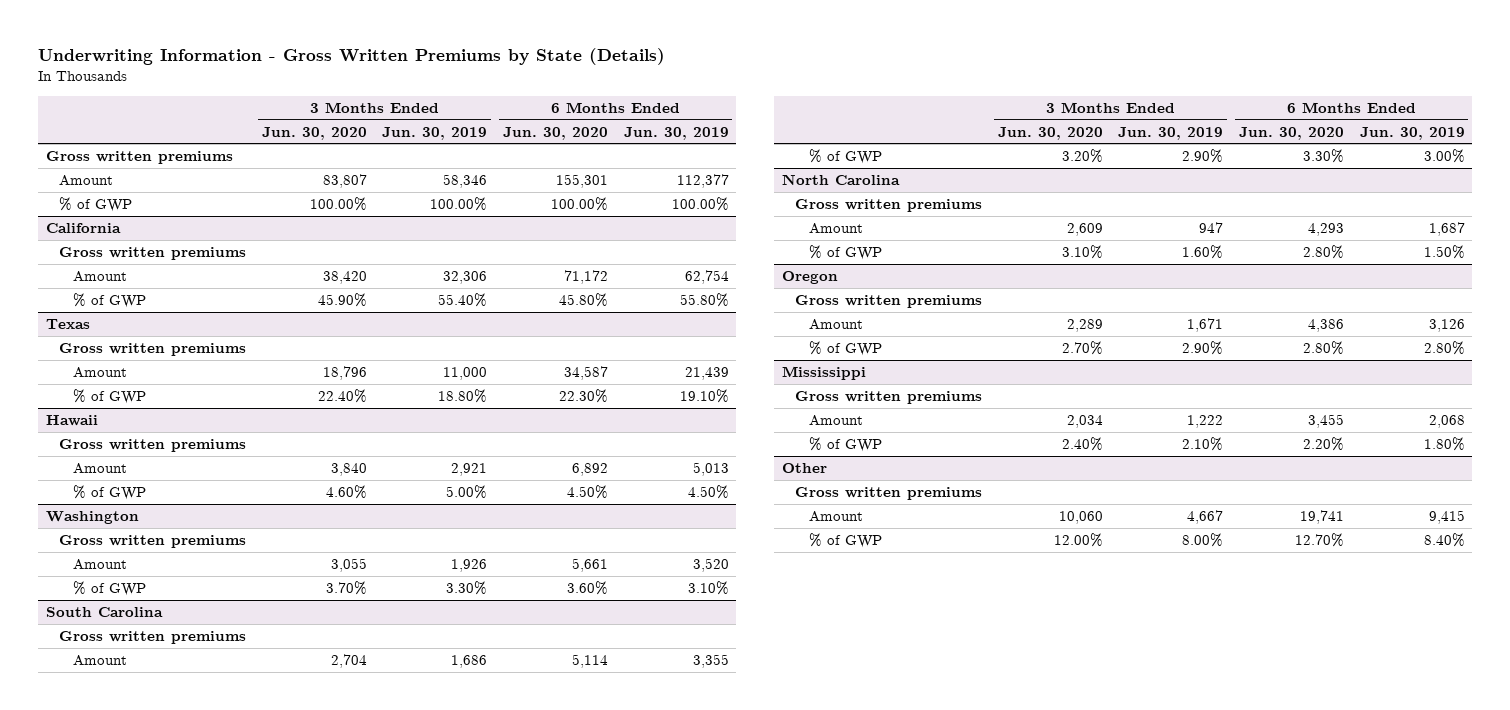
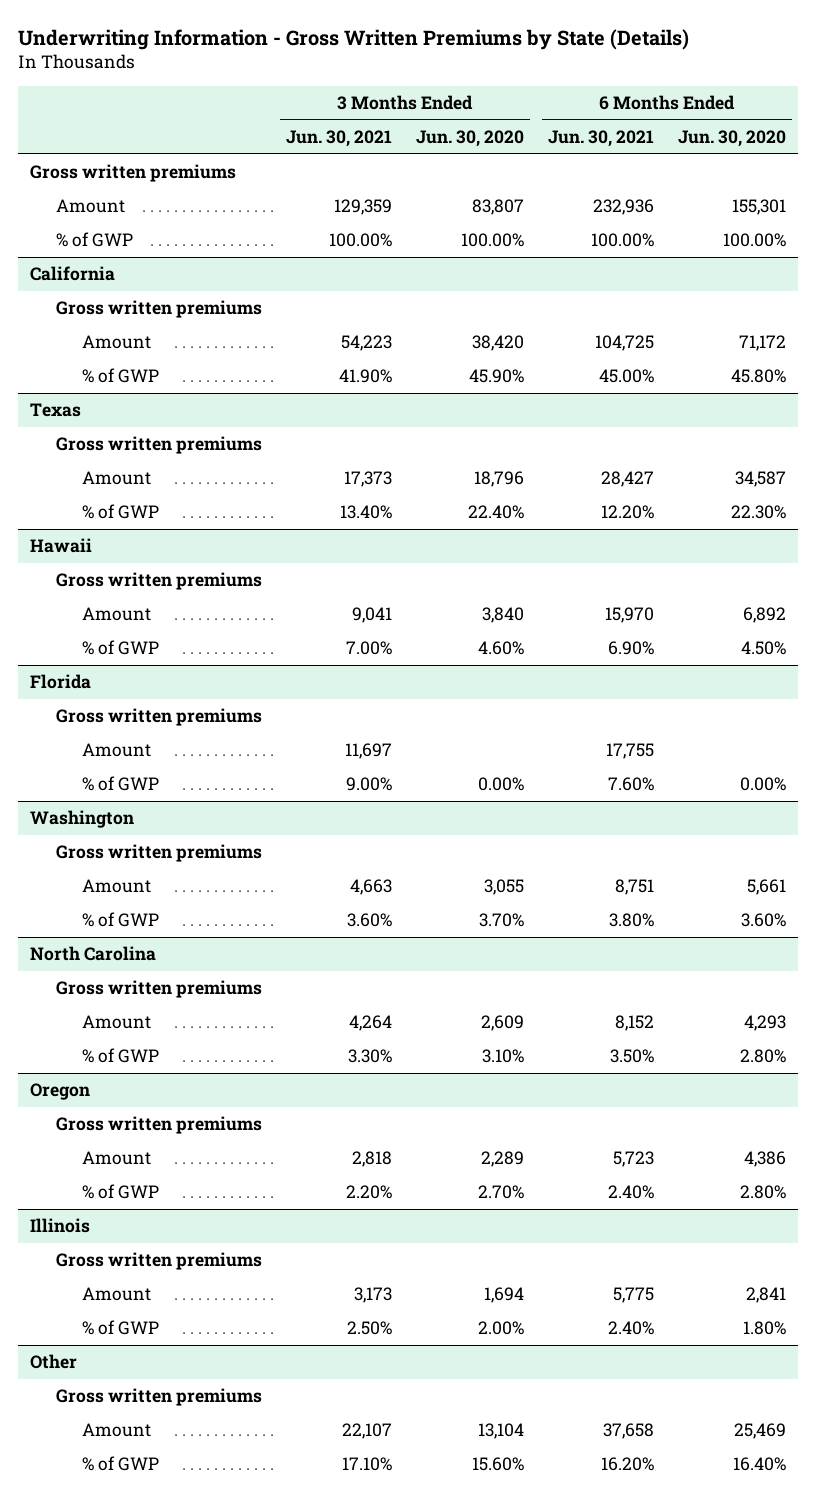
[382,126,488,140] Jun. 30, 2019 -> none
[623,126,729,140] Jun. 30, 2019 -> none
none -> [286,130,393,148] Jun. 30, 2021
none -> [548,130,655,148] Jun. 30, 2021
none -> [29,674,91,690] Florida
none -> [56,708,263,727] Gross written premiums
none -> [82,743,152,758] Amount
none -> [82,776,160,792] % of GWP
[45,606,163,617] South Carolina -> none
[59,630,247,644] Gross written premiums -> none
[72,654,127,666] Amount -> none
[808,148,882,164] % of GWP -> none
[781,365,866,380] Mississippi -> none
none -> [29,1218,90,1234] Illinois
[1066,414,1103,428] 2,034 -> [484,1287,525,1304] 1,694
[1307,413,1344,428] 3,455 -> [746,1287,787,1304] 2,841
[1061,436,1103,451] 2.40% -> [478,1321,525,1336] 2.00%
[1302,436,1344,451] 2.20% -> [743,1321,787,1336] 1.80%
[1058,510,1103,524] 10,060 -> [478,1423,525,1440] 13,104
[1299,509,1344,524] 19,741 -> [734,1423,787,1440] 25,469
[1053,532,1103,547] 12.00% -> [472,1457,525,1472] 15.60%
[1294,532,1344,547] 12.70% -> [733,1457,787,1472] 16.40%

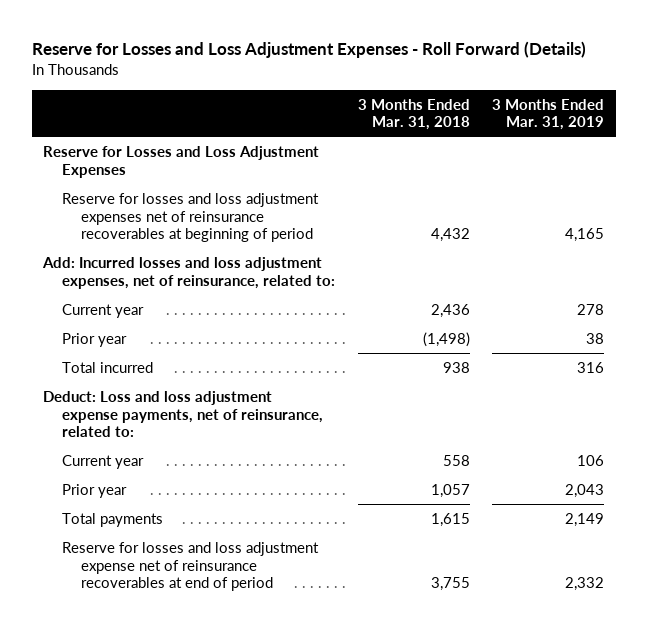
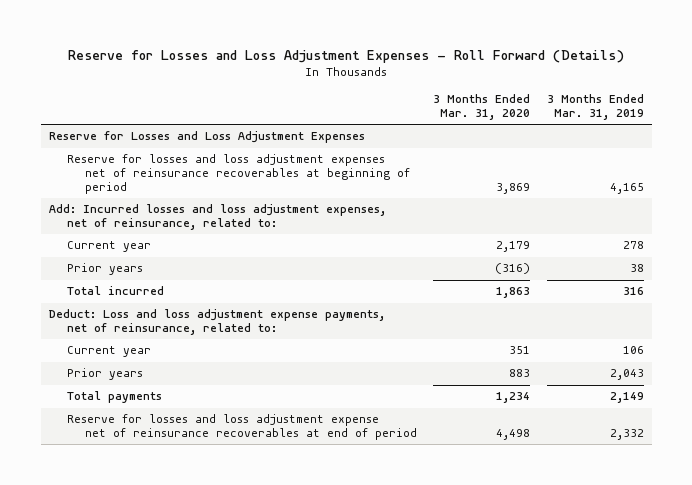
[357,98,470,131] 3 Months Ended Mar. 31, 2018 -> none
none -> [433,94,531,121] 3 Months Ended Mar. 31, 2020
[61,332,127,347] Prior year -> [67,263,144,276] Prior years
[61,483,127,498] Prior year -> [67,368,144,381] Prior years

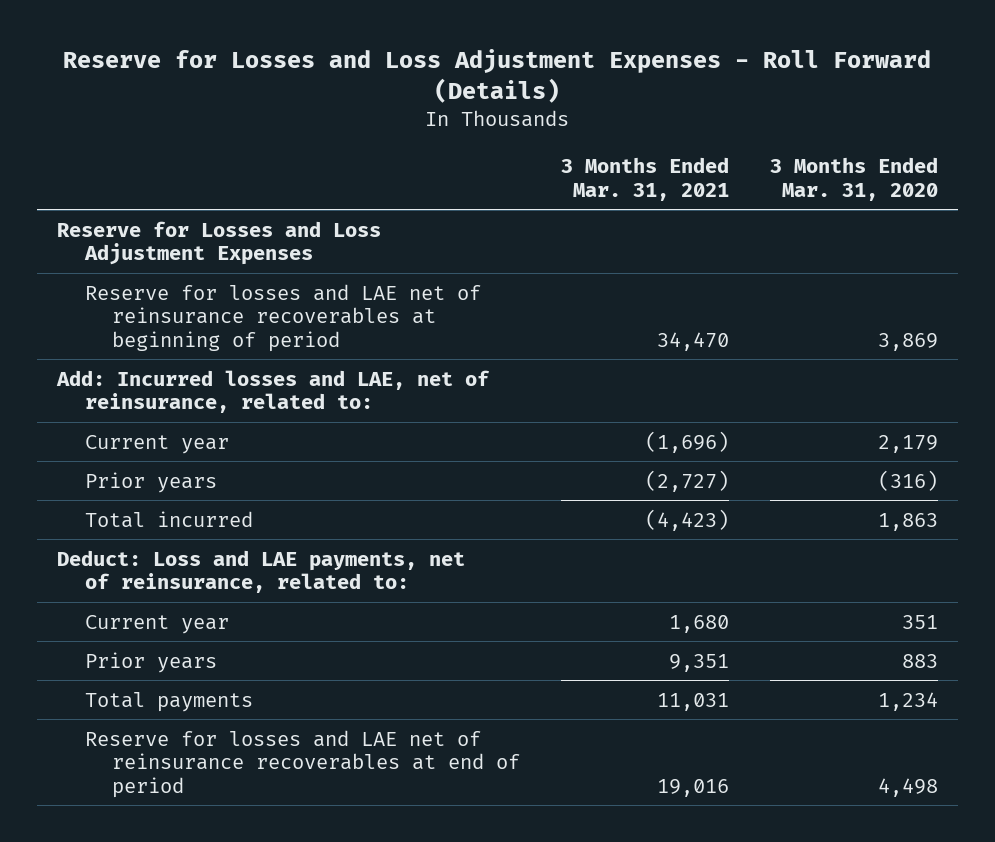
[546,94,644,121] 3 Months Ended Mar. 31, 2019 -> none
none -> [560,157,729,201] 3 Months Ended Mar. 31, 2021
[67,154,411,195] Reserve for losses and loss adjustment expenses net of reinsurance recoverables at beginning of period -> [84,283,481,352] Reserve for losses and LAE net of reinsurance recoverables at beginning of period
[48,204,386,231] Add: Incurred losses and loss adjustment expenses, net of reinsurance, related to: -> [56,369,491,414] Add: Incurred losses and LAE, net of reinsurance, related to:
[48,309,385,336] Deduct: Loss and loss adjustment expense payments, net of reinsurance, related to: -> [57,549,466,594] Deduct: Loss and LAE payments, net of reinsurance, related to:
[67,414,418,441] Reserve for losses and loss adjustment expense net of reinsurance recoverables at end of period -> [84,729,521,798] Reserve for losses and LAE net of reinsurance recoverables at end of period

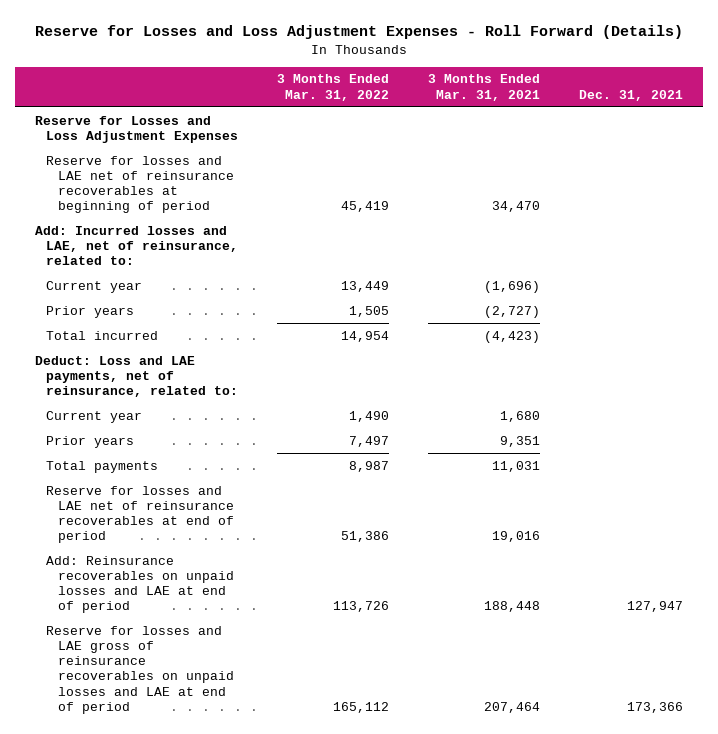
[769,157,938,201] 3 Months Ended Mar. 31, 2020 -> none
none -> [277,74,390,101] 3 Months Ended Mar. 31, 2022
none -> [579,89,684,101] Dec. 31, 2021
none -> [46,555,234,614] Add: Reinsurance recoverables on unpaid losses and LAE at end of period
none -> [46,625,234,714] Reserve for losses and LAE gross of reinsurance recoverables on unpaid losses and LAE at end of period

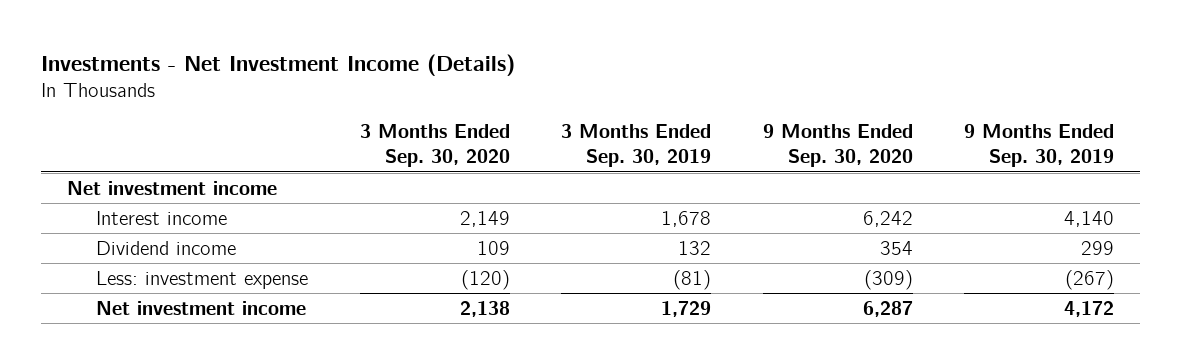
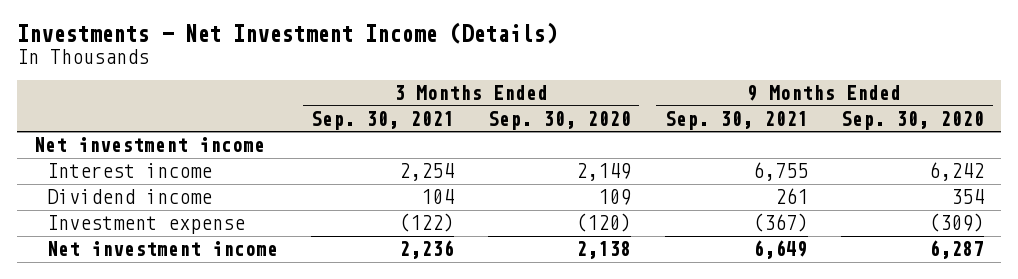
[561,124,712,168] 3 Months Ended Sep. 30, 2019 -> none
[964,124,1115,168] 9 Months Ended Sep. 30, 2019 -> none
none -> [311,111,455,131] Sep. 30, 2021
none -> [664,111,808,131] Sep. 30, 2021
[95,270,308,289] Less: investment expense -> [46,215,245,235] Investment expense

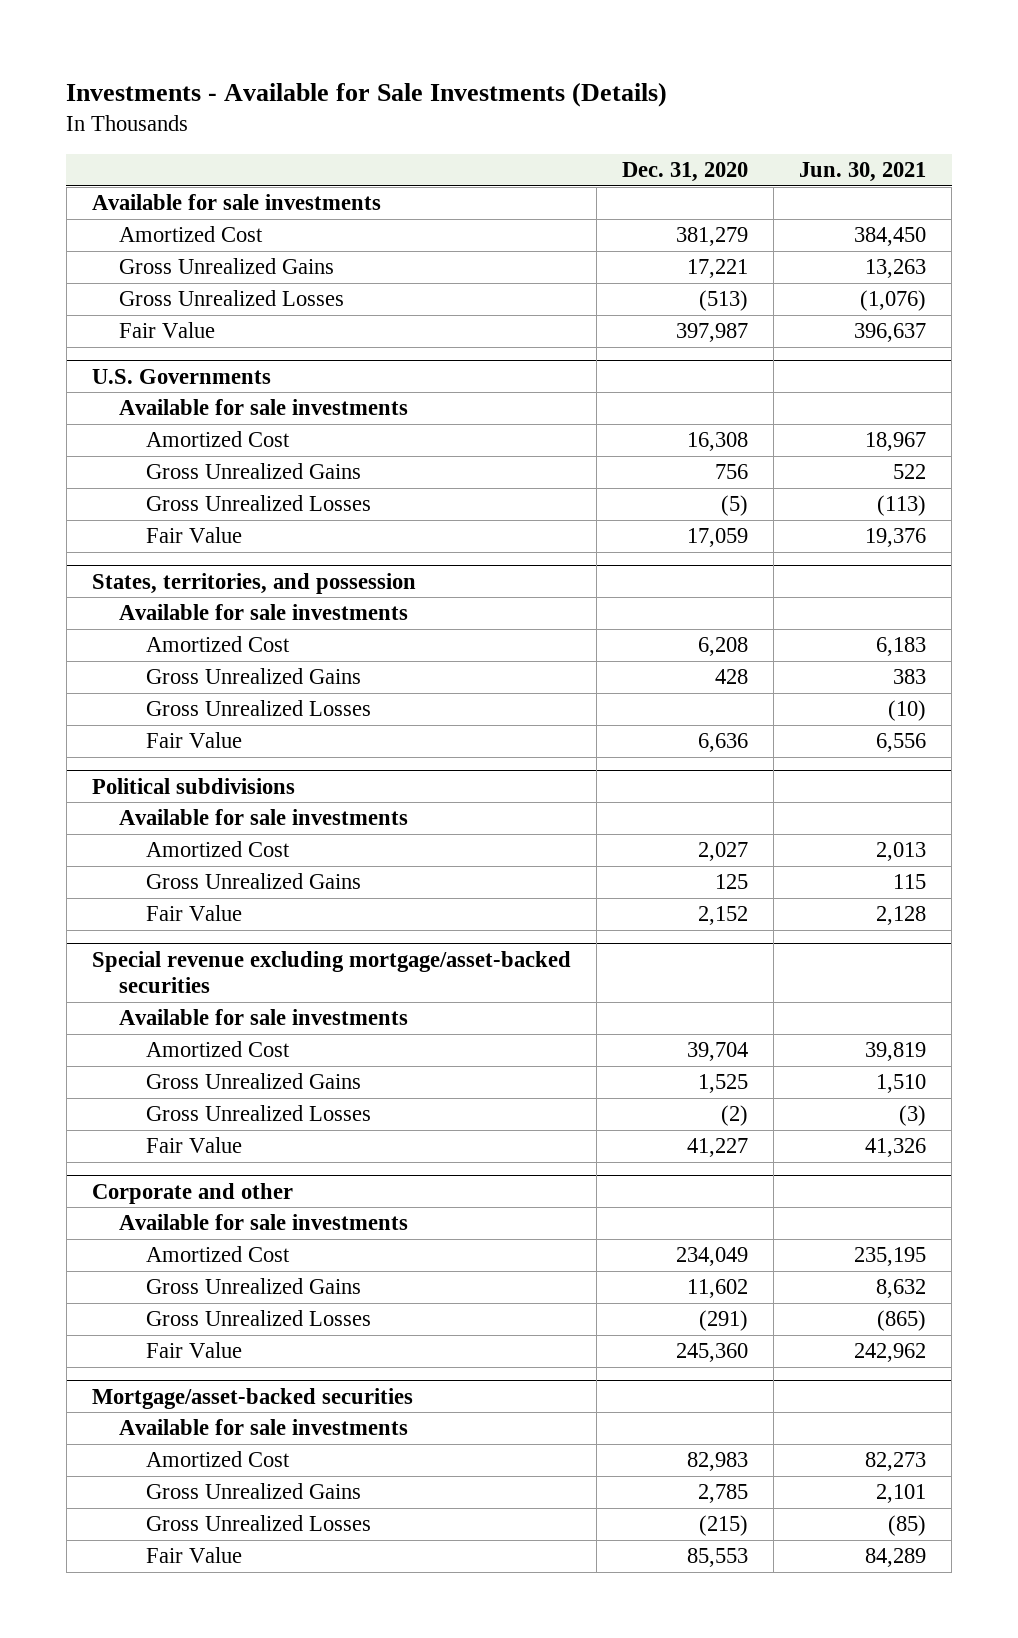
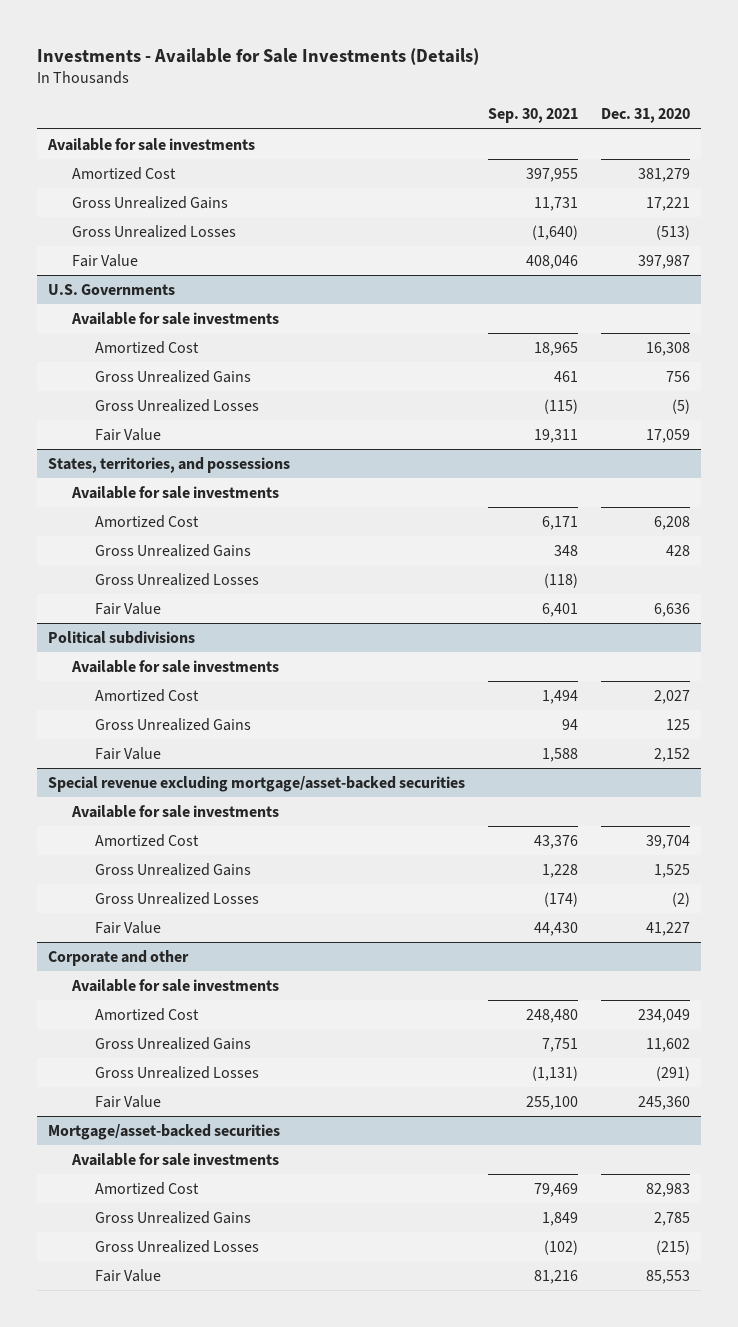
[799,162,927,183] Jun. 30, 2021 -> none
none -> [487,108,578,124] Sep. 30, 2021
[91,572,416,594] States, territories, and possession -> [48,456,291,473] States, territories, and possessions

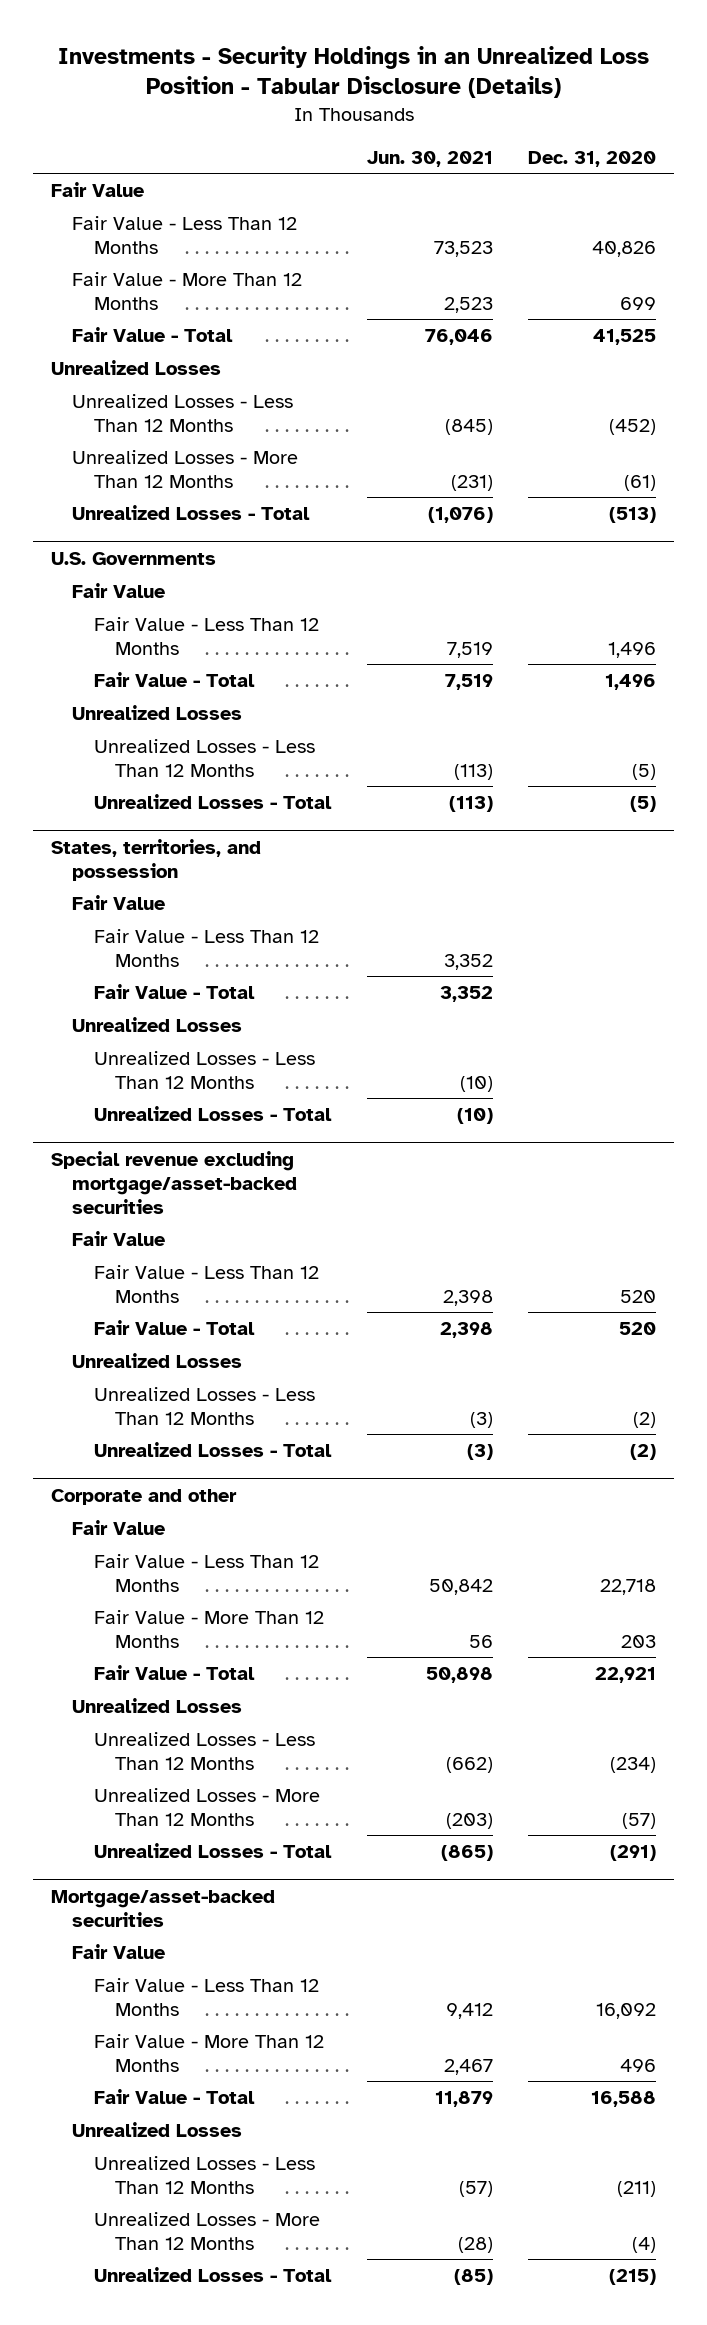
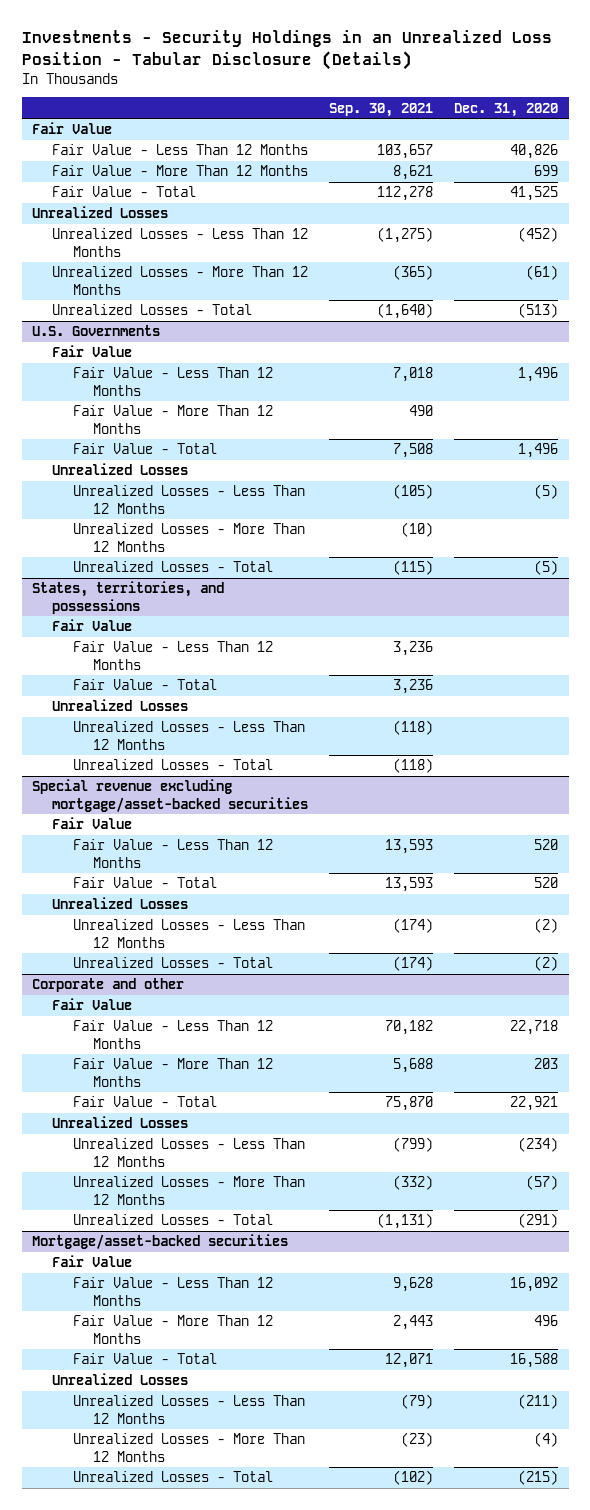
[366,150,493,167] Jun. 30, 2021 -> none
none -> [329,102,434,117] Sep. 30, 2021
none -> [72,405,273,434] Fair Value - More Than 12 Months
none -> [72,523,305,552] Unrealized Losses - More Than 12 Months
[50,838,261,881] States, territories, and possession -> [32,581,225,614] States, territories, and possessions

